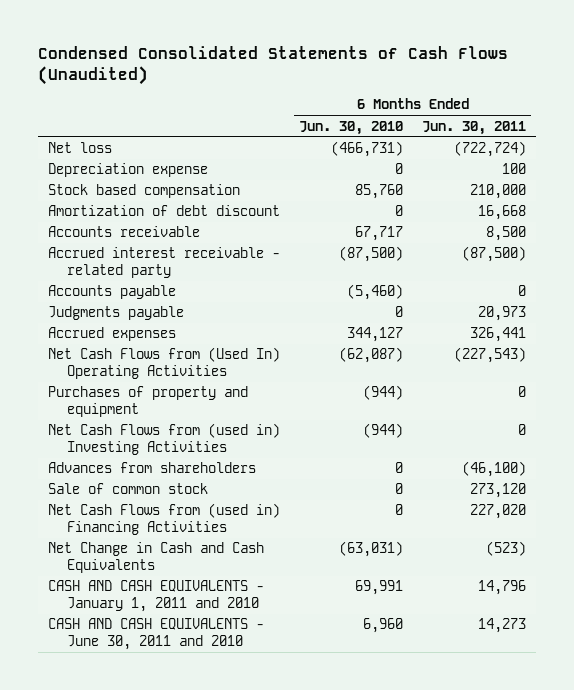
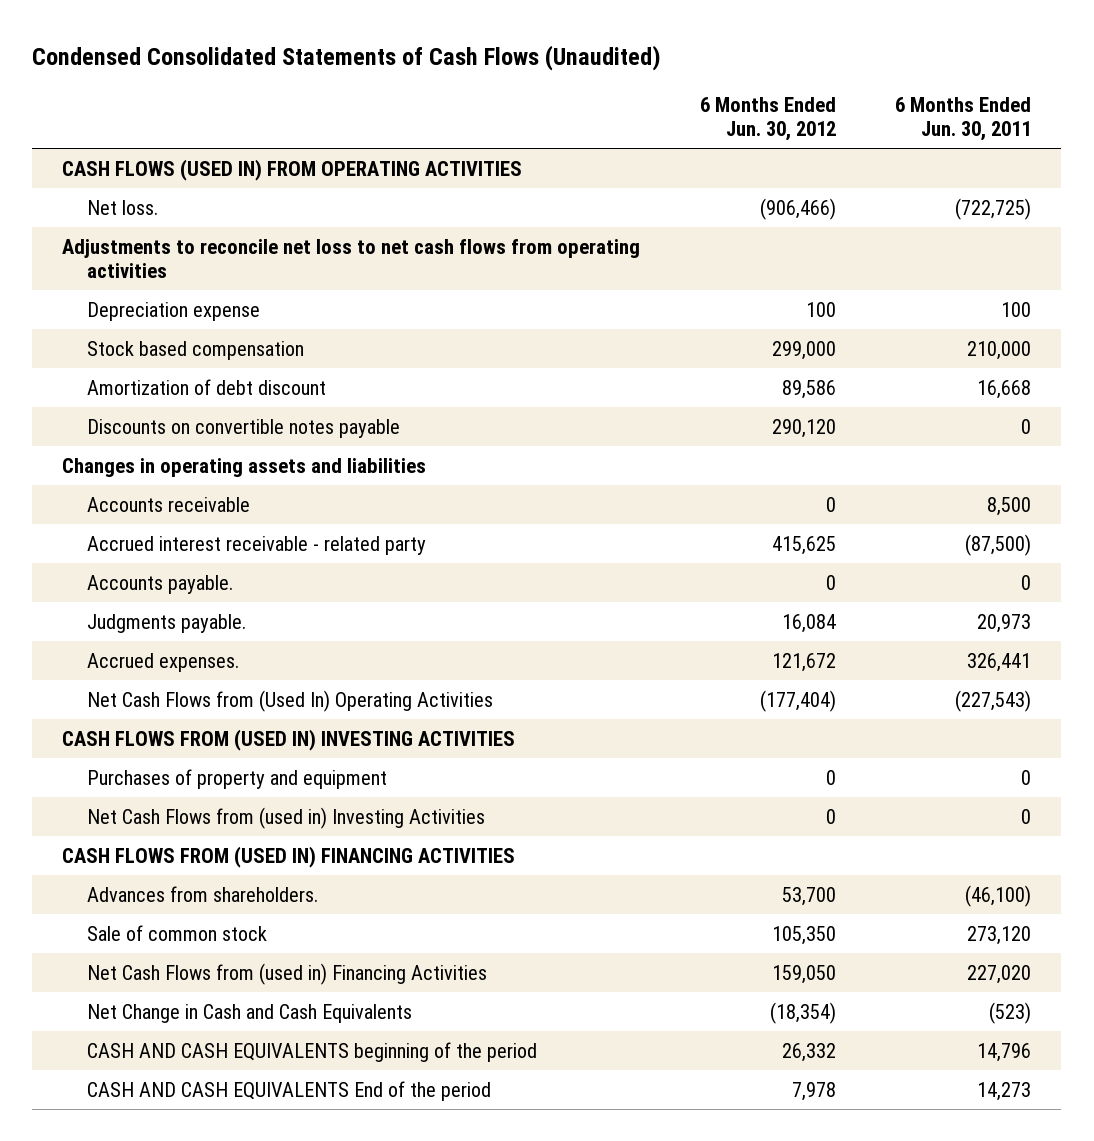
[299,120,404,135] Jun. 30, 2010 -> none
none -> [699,97,836,142] 6 Months Ended Jun. 30, 2012
none -> [62,158,523,181] CASH FLOWS (USED IN) FROM OPERATING ACTIVITIES
[47,142,112,154] Net loss -> [86,199,158,215] Net loss.
[454,141,527,158] (722,724) -> [955,197,1032,220] (722,725)
none -> [62,238,641,279] Adjustments to reconcile net loss to net cash flows from operating activities
none -> [86,418,400,438] Discounts on convertible notes payable
none -> [62,457,427,477] Changes in operating assets and liabilities
[47,285,176,300] Accounts payable -> [86,574,233,594] Accounts payable.
[47,306,184,321] Judgments payable -> [86,613,246,633] Judgments payable.
[47,327,176,342] Accrued expenses -> [86,652,239,672] Accrued expenses.
none -> [62,728,516,751] CASH FLOWS FROM (USED IN) INVESTING ACTIVITIES
none -> [62,845,516,868] CASH FLOWS FROM (USED IN) FINANCING ACTIVITIES
[47,462,256,474] Advances from shareholders -> [86,885,318,902] Advances from shareholders.
[47,580,264,613] CASH AND CASH EQUIVALENTS - January 1, 2011 and 2010 -> none
[47,618,264,651] CASH AND CASH EQUIVALENTS - June 30, 2011 and 2010 -> [86,1041,537,1062] CASH AND CASH EQUIVALENTS beginning of the period
[478,618,527,634] 14,273 -> [977,1042,1032,1062] 14,796
none -> [86,1080,491,1101] CASH AND CASH EQUIVALENTS End of the period

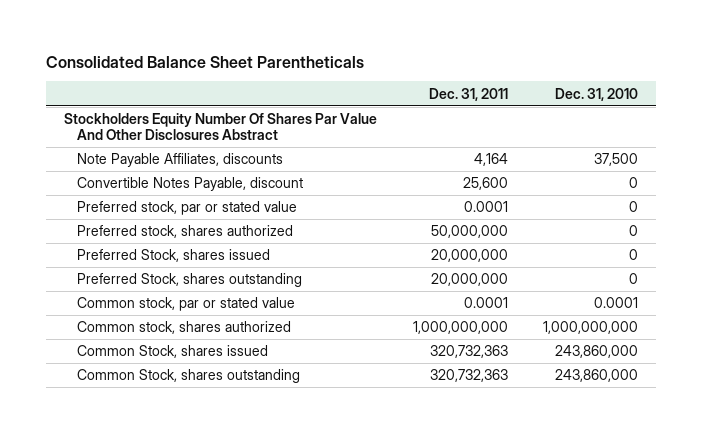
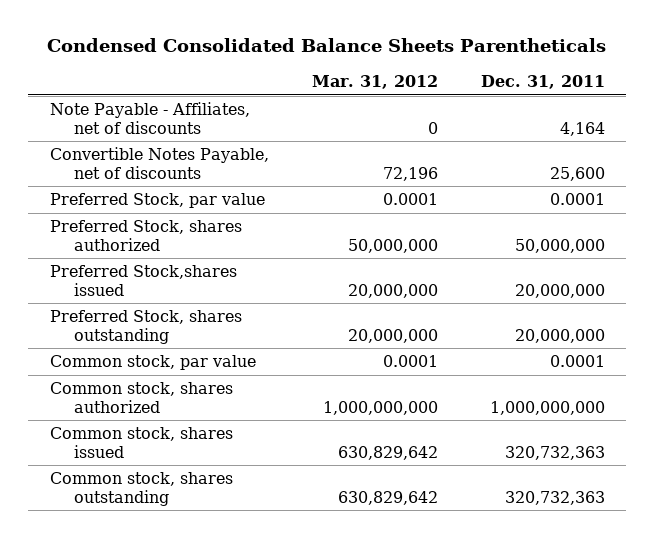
[46,55,365,68] Consolidated Balance Sheet Parentheticals -> [47,38,607,53] Condensed Consolidated Balance Sheets Parentheticals
[555,87,639,101] Dec. 31, 2010 -> none
none -> [311,75,438,90] Mar. 31, 2012
[63,113,377,141] Stockholders Equity Number Of Shares Par Value And Other Disclosures Abstract -> none
[77,153,284,168] Note Payable Affiliates, discounts -> [49,102,250,134] Note Payable - Affiliates, net of discounts
[77,177,304,192] Convertible Notes Payable, discount -> [49,147,269,179] Convertible Notes Payable, net of discounts
[77,201,298,216] Preferred stock, par or stated value -> [49,193,265,209] Preferred Stock, par value
[77,225,294,239] Preferred stock, shares authorized -> [49,220,242,251] Preferred Stock, shares authorized
[77,249,271,263] Preferred Stock, shares issued -> [49,265,237,296] Preferred Stock,shares issued
[77,297,296,312] Common stock, par or stated value -> [49,355,256,371] Common stock, par value
[77,345,269,359] Common Stock, shares issued -> [49,427,233,458] Common stock, shares issued
[77,369,301,384] Common Stock, shares outstanding -> [49,472,233,506] Common stock, shares outstanding

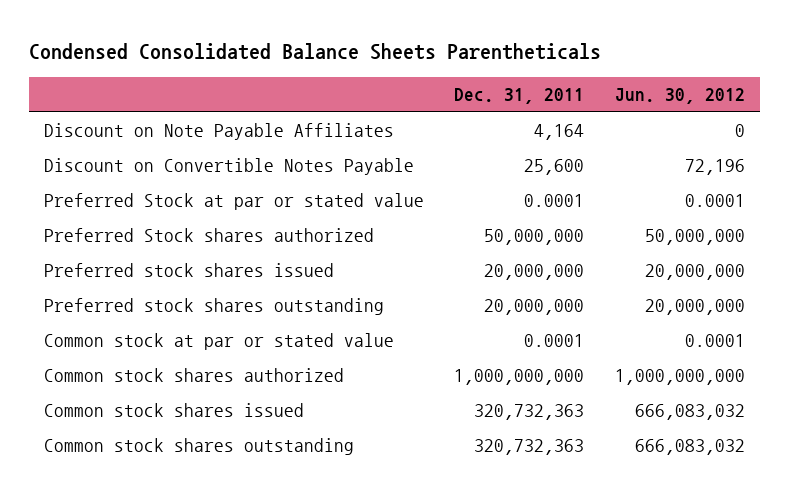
[311,75,438,90] Mar. 31, 2012 -> none
none -> [614,88,745,105] Jun. 30, 2012
[49,102,250,134] Note Payable - Affiliates, net of discounts -> [43,123,394,141] Discount on Note Payable Affiliates
[49,147,269,179] Convertible Notes Payable, net of discounts -> [43,158,414,176] Discount on Convertible Notes Payable
[49,193,265,209] Preferred Stock, par value -> [43,193,424,211] Preferred Stock at par or stated value
[49,220,242,251] Preferred Stock, shares authorized -> [43,228,374,243] Preferred Stock shares authorized
[49,265,237,296] Preferred Stock,shares issued -> [43,263,334,278] Preferred stock shares issued
[49,310,242,344] Preferred Stock, shares outstanding -> [43,298,384,316] Preferred stock shares outstanding
[49,355,256,371] Common stock, par value -> [43,333,394,351] Common stock at par or stated value
[49,382,233,413] Common stock, shares authorized -> [43,368,344,383] Common stock shares authorized
[49,427,233,458] Common stock, shares issued -> [43,403,304,418] Common stock shares issued
[49,472,233,506] Common stock, shares outstanding -> [43,438,354,456] Common stock shares outstanding

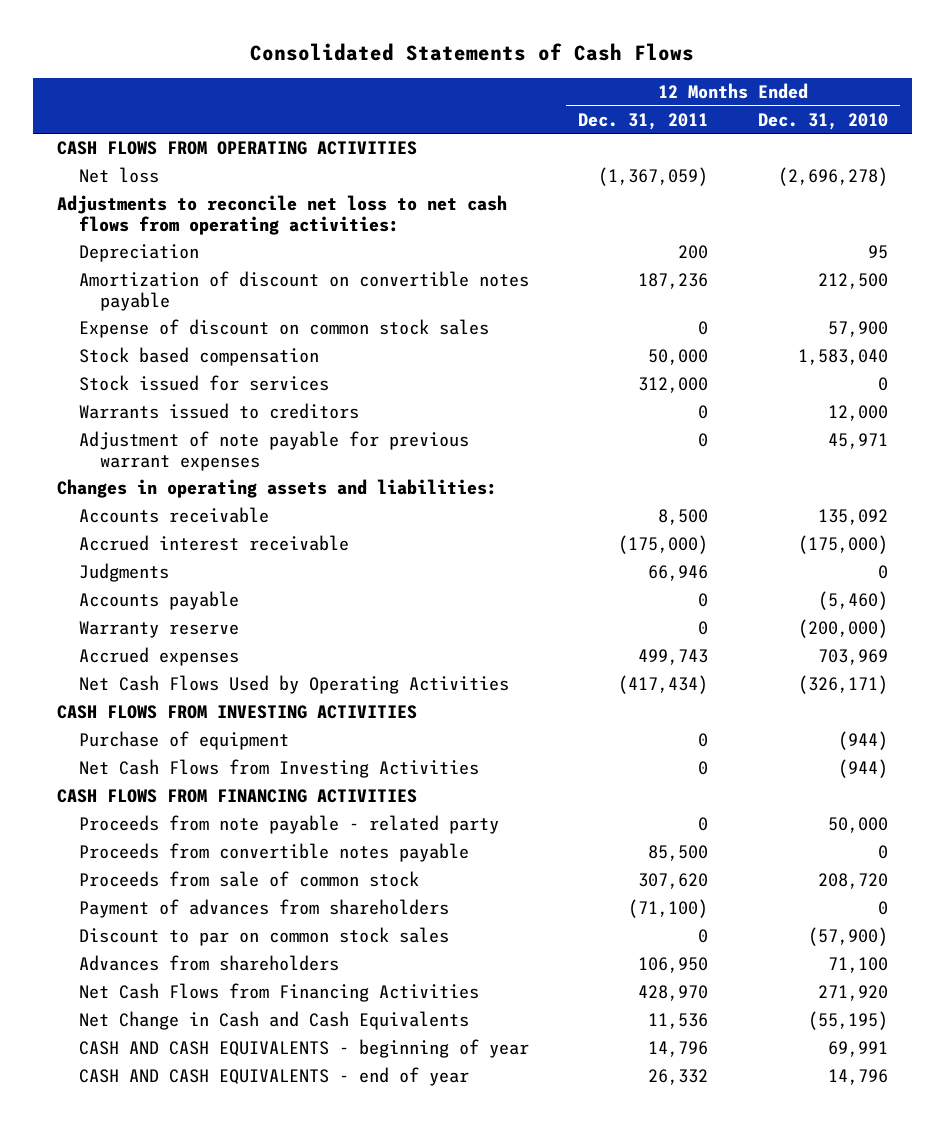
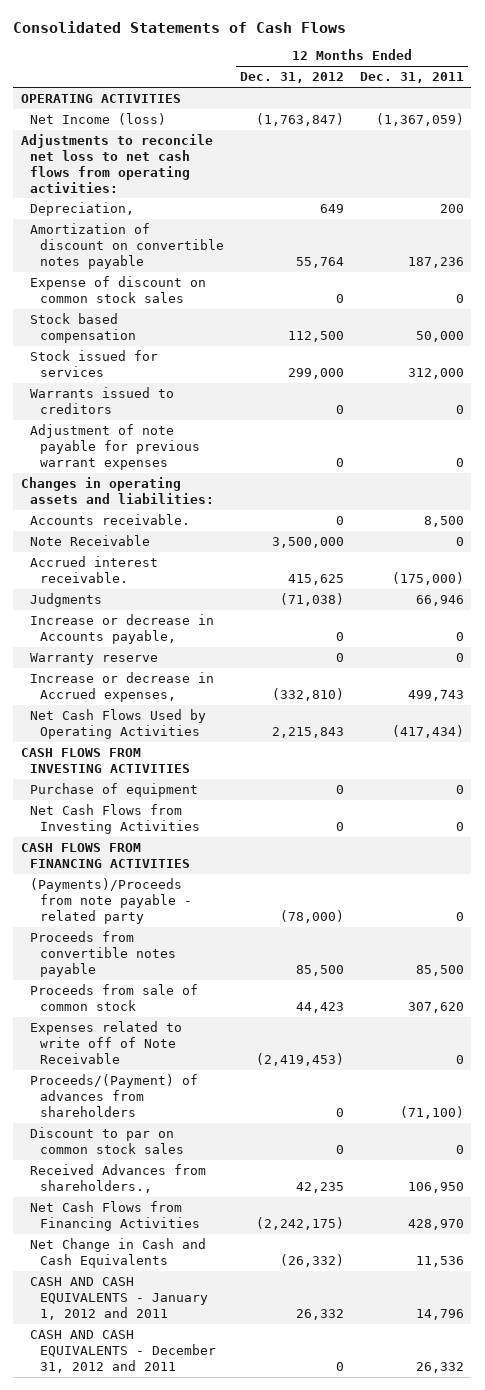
[757,112,888,130] Dec. 31, 2010 -> none
none -> [239,72,344,84] Dec. 31, 2012
[57,141,418,156] CASH FLOWS FROM OPERATING ACTIVITIES -> [21,94,182,104] OPERATING ACTIVITIES
[78,167,159,184] Net loss -> [30,113,167,126] Net Income (loss)
[78,244,199,263] Depreciation -> [30,202,135,217] Depreciation,
[78,507,269,524] Accounts receivable -> [30,514,191,526] Accounts receivable.
none -> [30,535,151,547] Note Receivable
[78,535,349,552] Accrued interest receivable -> [30,556,159,583] Accrued interest receivable.
[78,591,239,611] Accounts payable -> [30,614,215,644] Increase or decrease in Accounts payable,
[78,647,239,667] Accrued expenses -> [30,672,215,702] Increase or decrease in Accrued expenses,
[78,815,499,835] Proceeds from note payable - related party -> [30,878,192,924] (Payments)/Proceeds from note payable - related party
none -> [30,1021,183,1064] Expenses related to write off of Note Receivable
[78,899,449,919] Payment of advances from shareholders -> [30,1074,199,1117] Proceeds/(Payment) of advances from shareholders
[78,955,339,972] Advances from shareholders -> [30,1164,207,1193] Received Advances from shareholders.,
[78,1039,529,1059] CASH AND CASH EQUIVALENTS - beginning of year -> [30,1277,208,1320] CASH AND CASH EQUIVALENTS - January 1, 2012 and 2011
[78,1067,469,1087] CASH AND CASH EQUIVALENTS - end of year -> [30,1330,216,1373] CASH AND CASH EQUIVALENTS - December 31, 2012 and 2011

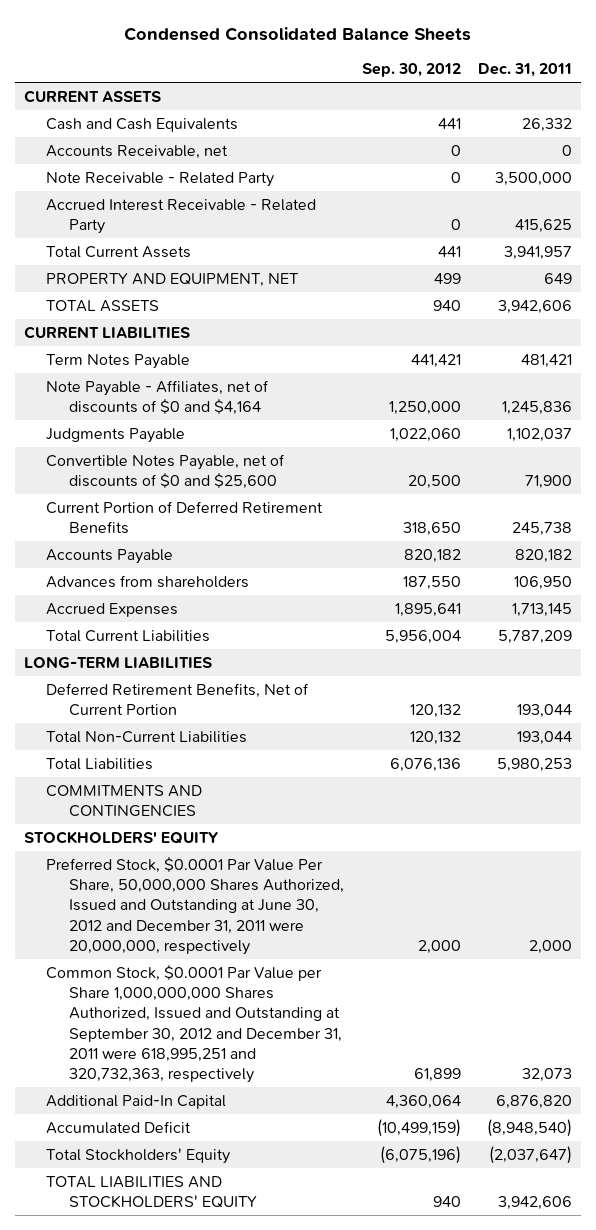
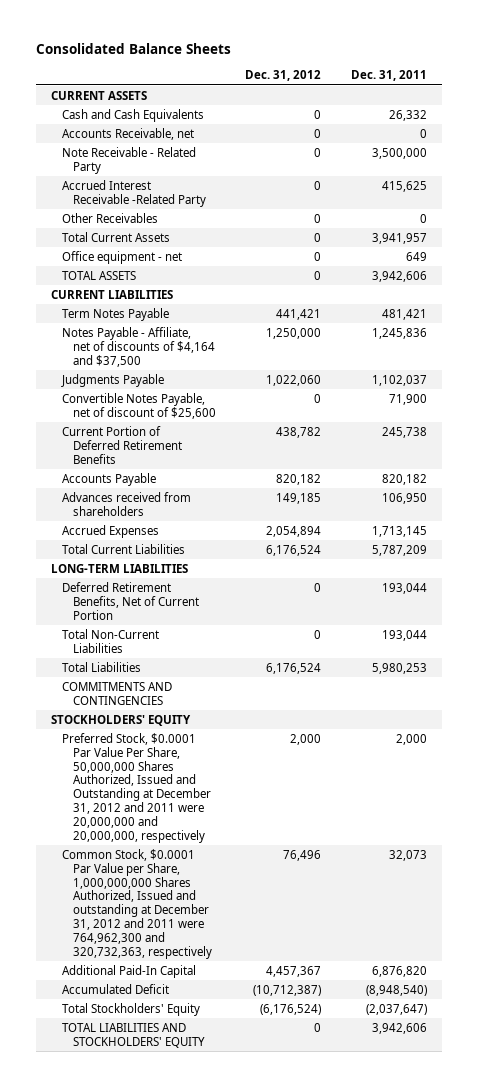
[123,26,471,41] Condensed Consolidated Balance Sheets -> [35,42,231,54] Consolidated Balance Sheets
[361,63,461,78] Sep. 30, 2012 -> none
none -> [245,70,322,82] Dec. 31, 2012
[46,198,317,235] Accrued Interest Receivable - Related Party -> [61,179,206,207] Accrued Interest Receivable -Related Party
none -> [61,212,158,223] Other Receivables
[46,272,300,287] PROPERTY AND EQUIPMENT, NET -> [61,250,182,264] Office equipment - net
[46,379,270,416] Note Payable - Affiliates, net of discounts of $0 and $4,164 -> [61,326,215,367] Notes Payable - Affiliate, net of discounts of $4,164 and $37,500
[46,453,286,490] Convertible Notes Payable, net of discounts of $0 and $25,600 -> [61,392,216,419] Convertible Notes Payable, net of discount of $25,600
[46,574,250,588] Advances from shareholders -> [61,491,191,516] Advances received from shareholders
[46,856,344,956] Preferred Stock, $0.0001 Par Value Per Share, 50,000,000 Shares Authorized, Issued and Outstanding at June 30, 2012 and December 31, 2011 were 20,000,000, respectively -> [61,732,211,844] Preferred Stock, $0.0001 Par Value Per Share, 50,000,000 Shares Authorized, Issued and Outstanding at December 31, 2012 and 2011 were 20,000,000 and 20,000,000, respectively
[46,964,342,1084] Common Stock, $0.0001 Par Value per Share 1,000,000,000 Shares Authorized, Issued and Outstanding at September 30, 2012 and December 31, 2011 were 618,995,251 and 320,732,363, respectively -> [61,848,212,960] Common Stock, $0.0001 Par Value per Share, 1,000,000,000 Shares Authorized, Issued and outstanding at December 31, 2012 and 2011 were 764,962,300 and 320,732,363, respectively

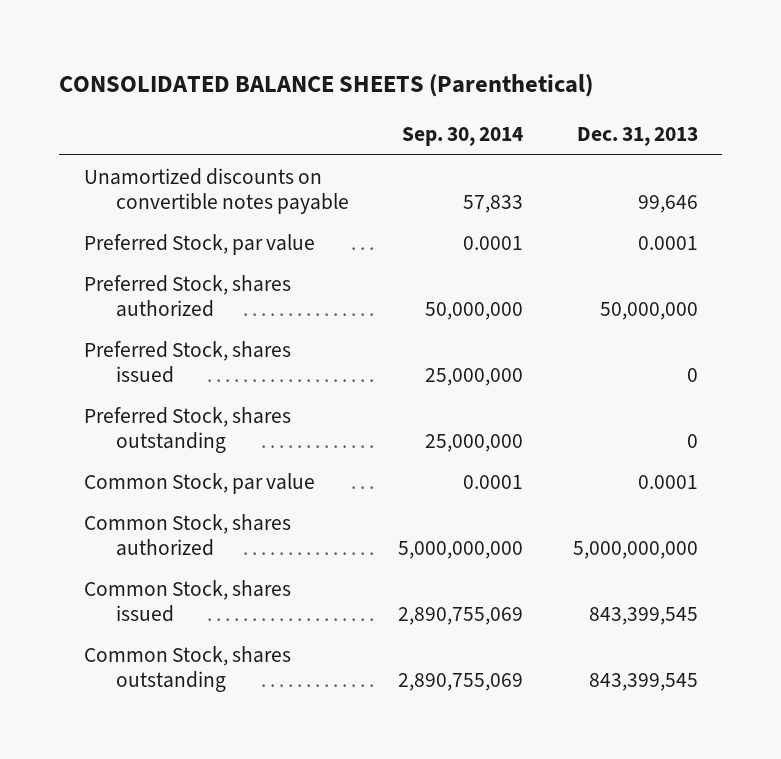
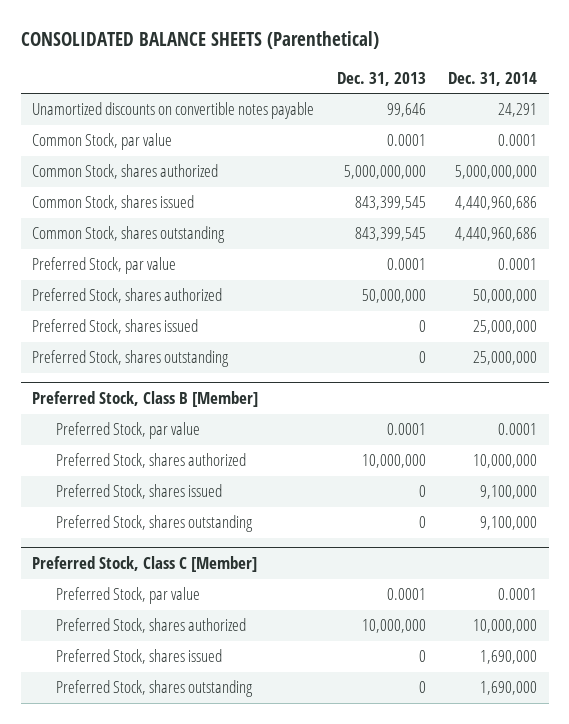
[402,127,524,147] Sep. 30, 2014 -> none
none -> [448,71,538,86] Dec. 31, 2014
[83,233,315,255] Preferred Stock, par value -> [31,257,176,275] Preferred Stock, par value
[83,274,291,317] Preferred Stock, shares authorized -> [31,288,222,304] Preferred Stock, shares authorized
[83,340,291,383] Preferred Stock, shares issued -> [31,319,198,335] Preferred Stock, shares issued
[83,406,291,453] Preferred Stock, shares outstanding -> [31,350,229,368] Preferred Stock, shares outstanding
none -> [31,390,258,407] Preferred Stock, Class B [Member]
none -> [55,422,200,440] Preferred Stock, par value
none -> [55,453,246,469] Preferred Stock, shares authorized
none -> [55,484,222,500] Preferred Stock, shares issued
none -> [55,515,253,533] Preferred Stock, shares outstanding
none -> [31,555,257,572] Preferred Stock, Class C [Member]
none -> [55,587,200,605] Preferred Stock, par value
none -> [55,618,246,634] Preferred Stock, shares authorized
none -> [55,649,222,665] Preferred Stock, shares issued
none -> [55,680,253,698] Preferred Stock, shares outstanding

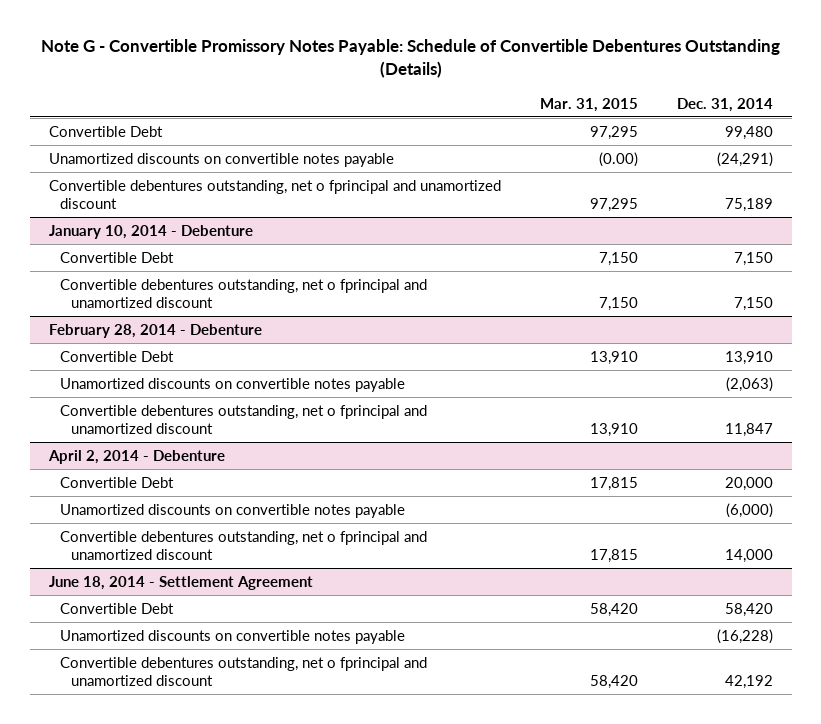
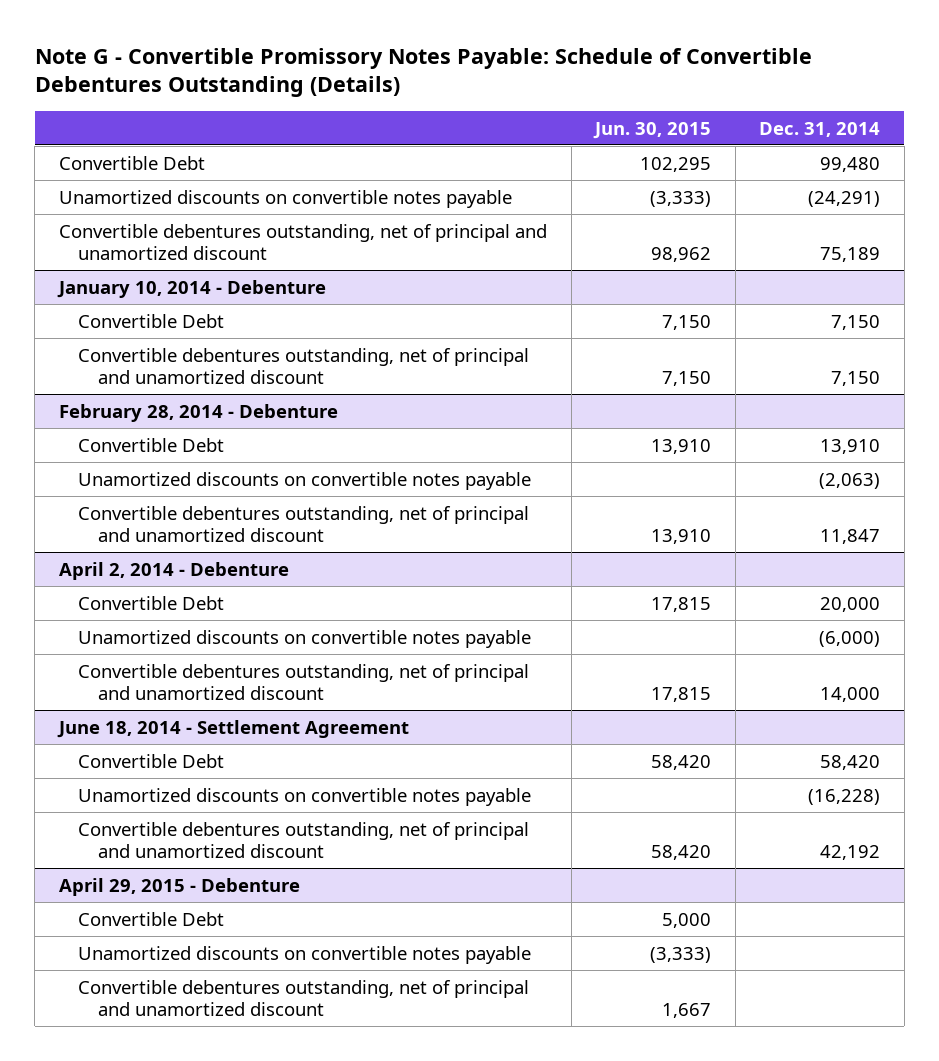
[539,97,638,112] Mar. 31, 2015 -> none
none -> [593,121,712,139] Jun. 30, 2015
[48,179,501,209] Convertible debentures outstanding, net o fprincipal and unamortized discount -> [58,223,547,260] Convertible debentures outstanding, net of principal and unamortized discount
[60,278,428,308] Convertible debentures outstanding, net o fprincipal and unamortized discount -> [78,347,530,384] Convertible debentures outstanding, net of principal and unamortized discount
[60,404,428,434] Convertible debentures outstanding, net o fprincipal and unamortized discount -> [78,505,530,542] Convertible debentures outstanding, net of principal and unamortized discount
[60,530,428,560] Convertible debentures outstanding, net o fprincipal and unamortized discount -> [78,663,530,700] Convertible debentures outstanding, net of principal and unamortized discount
[60,656,428,686] Convertible debentures outstanding, net o fprincipal and unamortized discount -> [78,821,530,858] Convertible debentures outstanding, net of principal and unamortized discount
none -> [58,877,300,896] April 29, 2015 - Debenture
none -> [78,911,225,926] Convertible Debt
none -> [78,945,532,964] Unamortized discounts on convertible notes payable
none -> [78,979,530,1016] Convertible debentures outstanding, net of principal and unamortized discount

